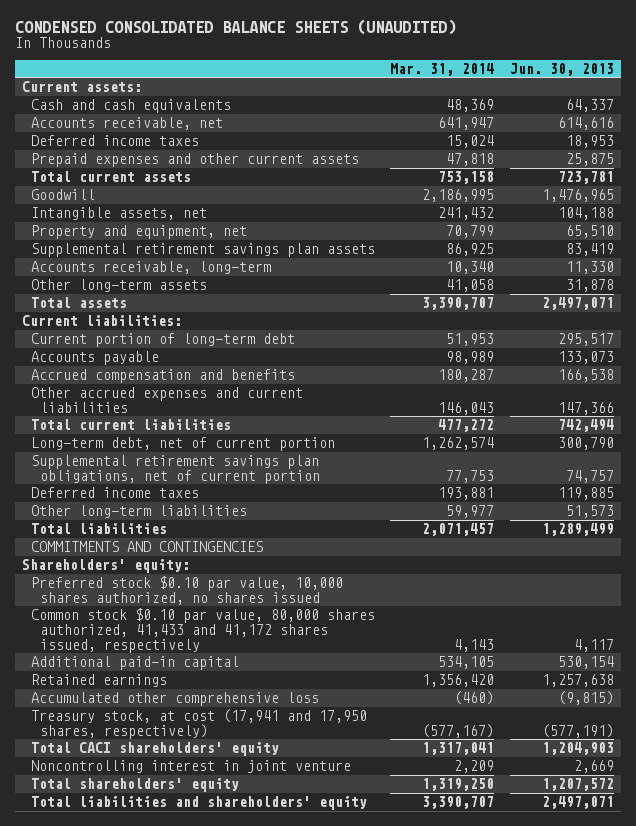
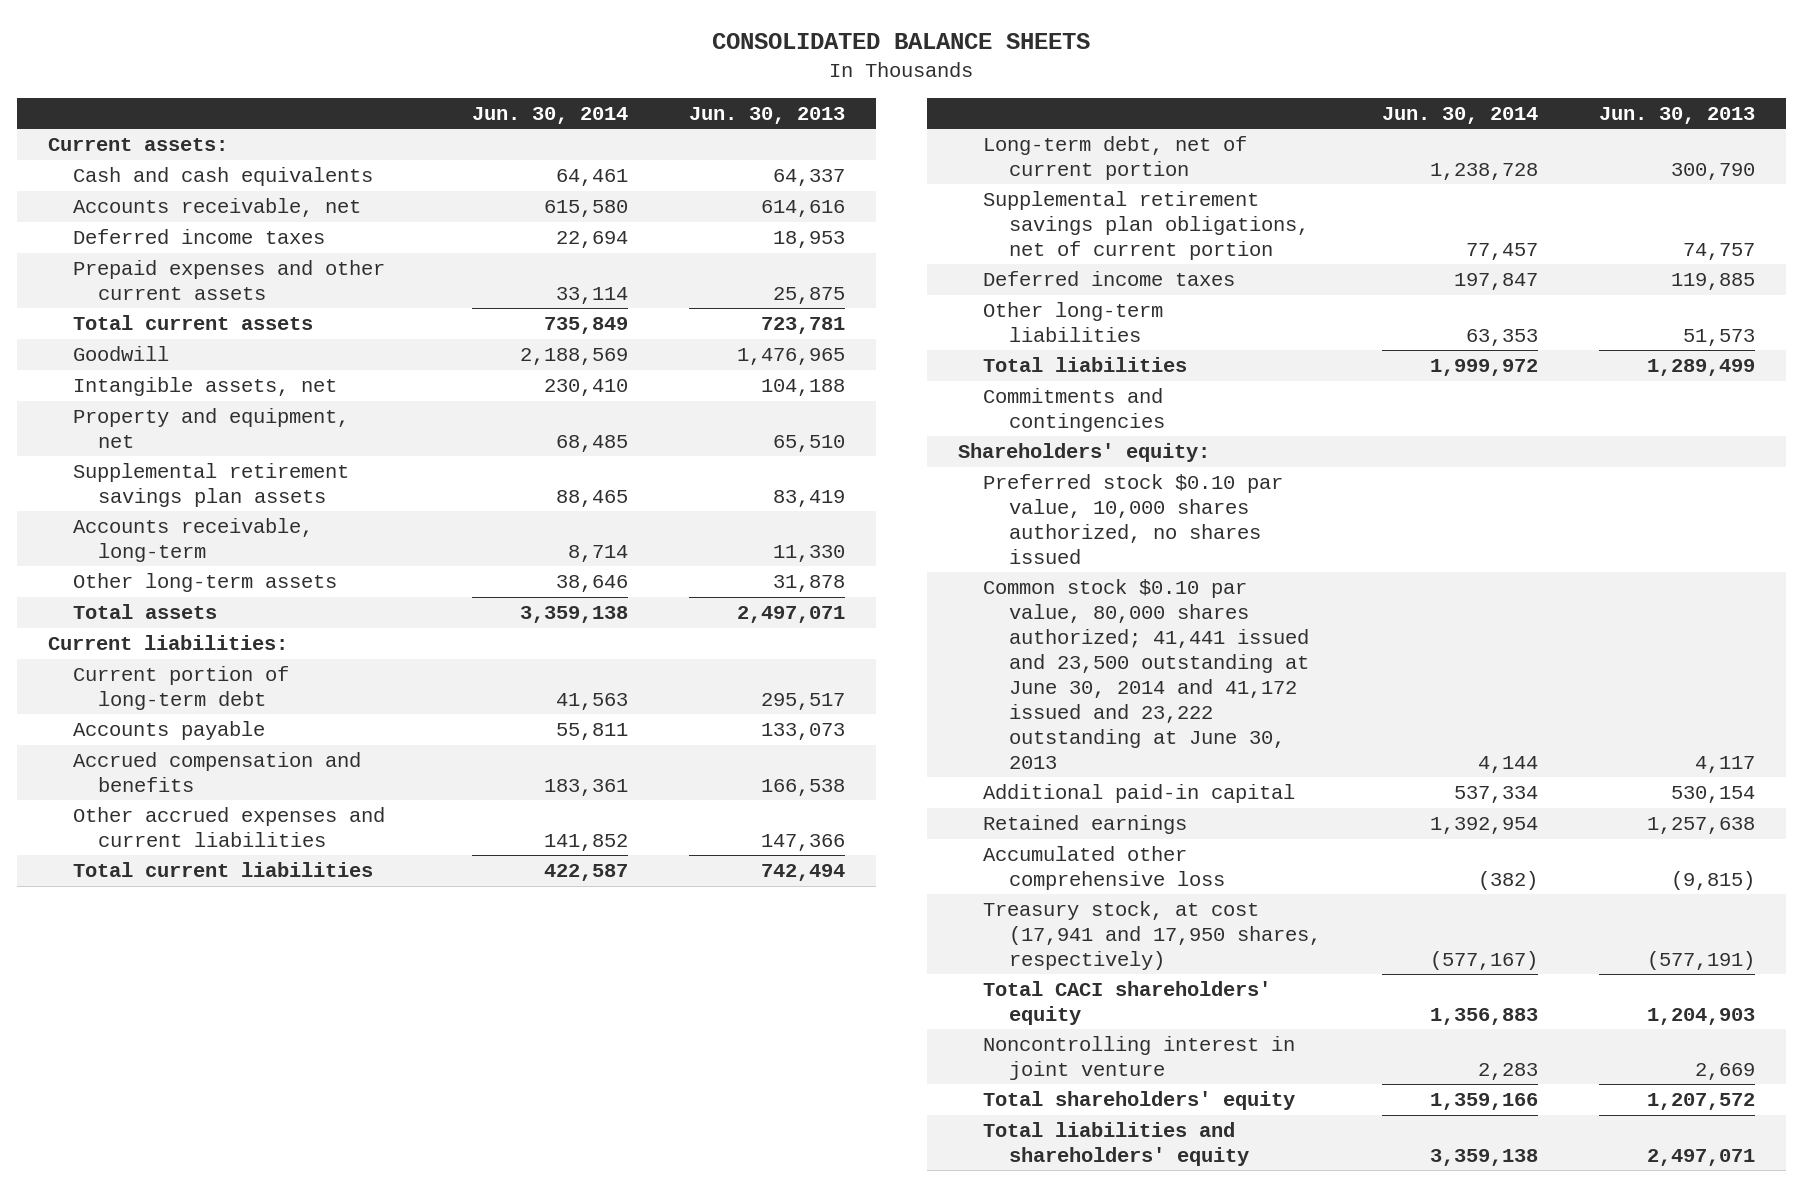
[14,18,456,35] CONDENSED CONSOLIDATED BALANCE SHEETS (UNAUDITED) -> [712,33,1091,50] CONSOLIDATED BALANCE SHEETS
[390,62,495,76] Mar. 31, 2014 -> none
none -> [471,106,628,124] Jun. 30, 2014
[31,541,264,553] COMMITMENTS AND CONTINGENCIES -> [983,388,1165,433] Commitments and contingencies
[31,608,376,653] Common stock $0.10 par value, 80,000 shares authorized, 41,433 and 41,172 shares issued, respectively -> [983,579,1309,769] Common stock $0.10 par value, 80,000 shares authorized; 41,441 issued and 23,500 outstanding at June 30, 2014 and 41,172 issued and 23,222 outstanding at June 30, 2013

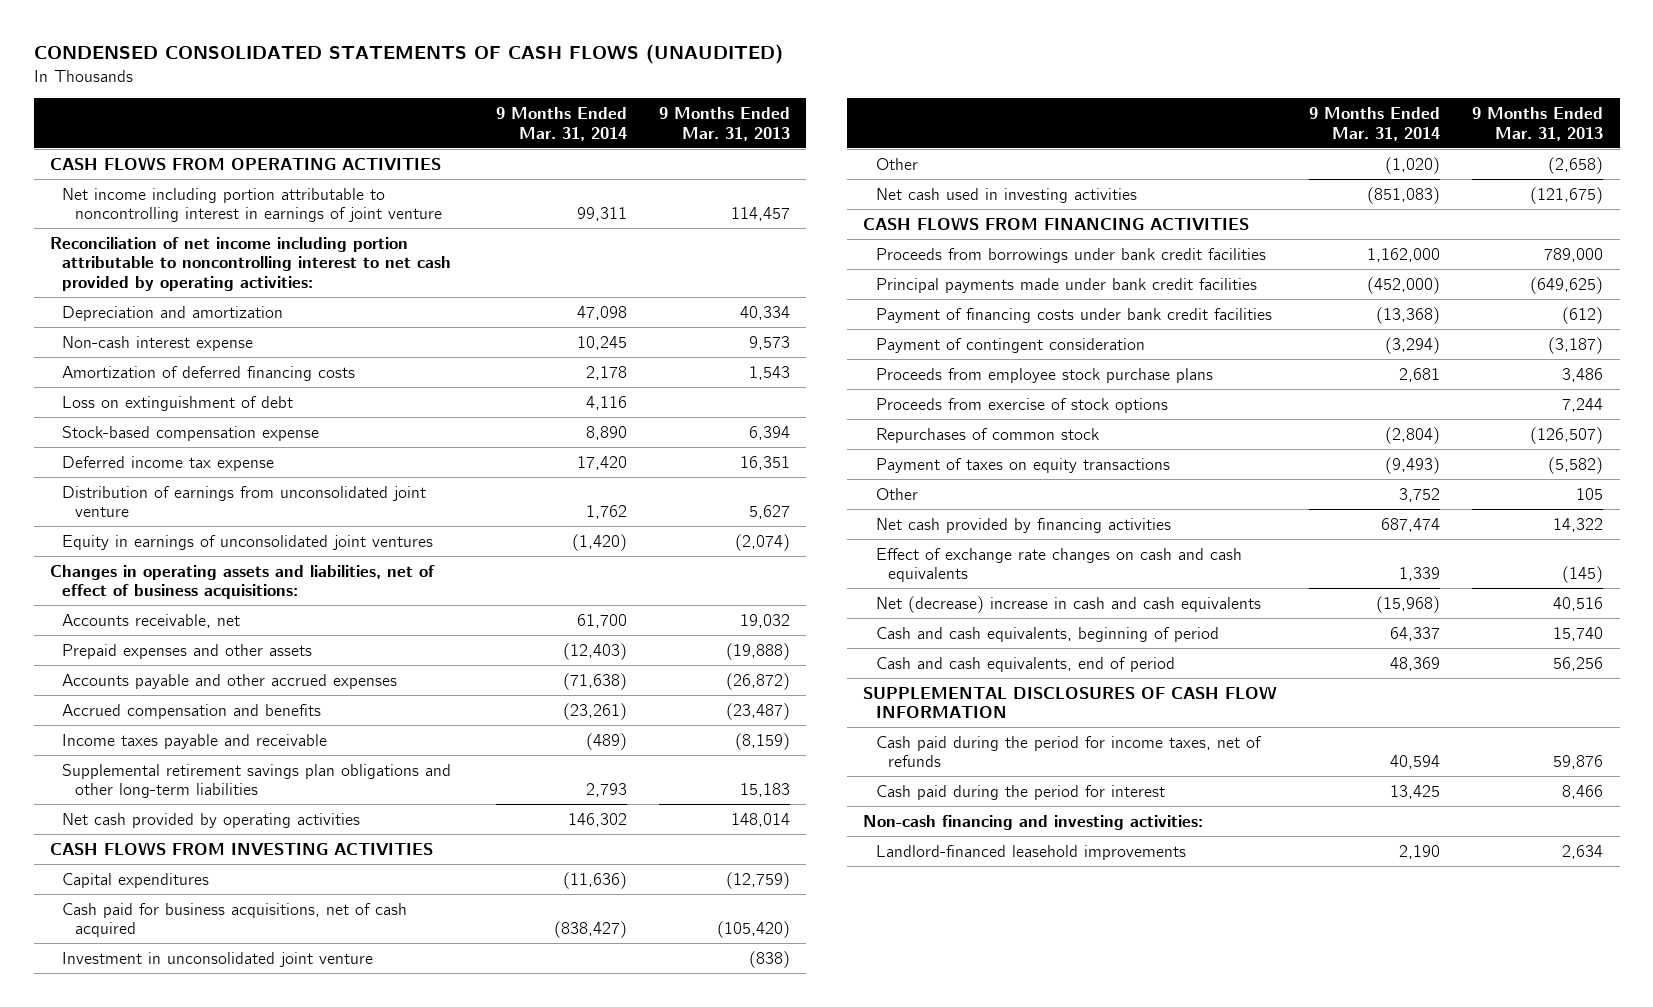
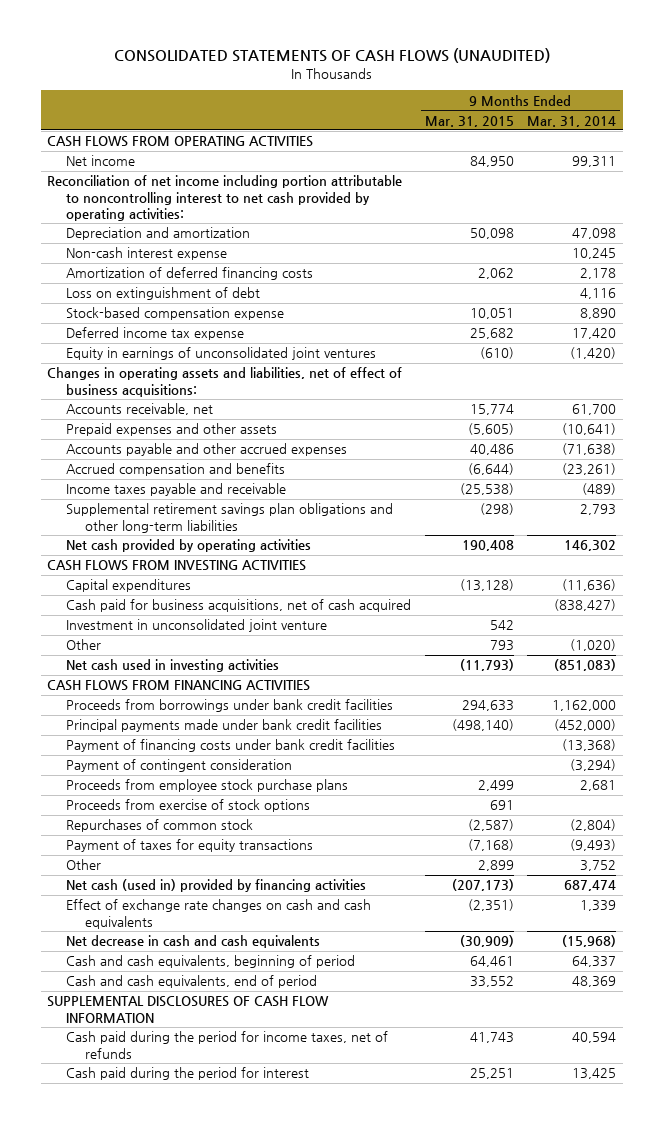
[33,44,783,65] CONDENSED CONSOLIDATED STATEMENTS OF CASH FLOWS (UNAUDITED) -> [113,48,550,64] CONSOLIDATED STATEMENTS OF CASH FLOWS (UNAUDITED)
[658,106,790,141] 9 Months Ended Mar. 31, 2013 -> none
none -> [424,115,514,127] Mar. 31, 2015
[62,187,442,223] Net income including portion attributable to noncontrolling interest in earnings of joint venture -> [66,155,136,167] Net income
[62,485,427,518] Distribution of earnings from unconsolidated joint venture -> none
[562,642,627,660] (12,403) -> [562,423,617,436] (10,641)
[875,457,1170,473] Payment of taxes on equity transactions -> [66,839,314,853] Payment of taxes for equity transactions
[875,517,1171,533] Net cash provided by financing activities -> [66,879,367,893] Net cash (used in) provided by financing activities
[875,595,1261,613] Net (decrease) increase in cash and cash equivalents -> [66,935,321,949] Net decrease in cash and cash equivalents
[863,814,1204,830] Non-cash financing and investing activities: -> none
[875,844,1186,860] Landlord-financed leasehold improvements -> none

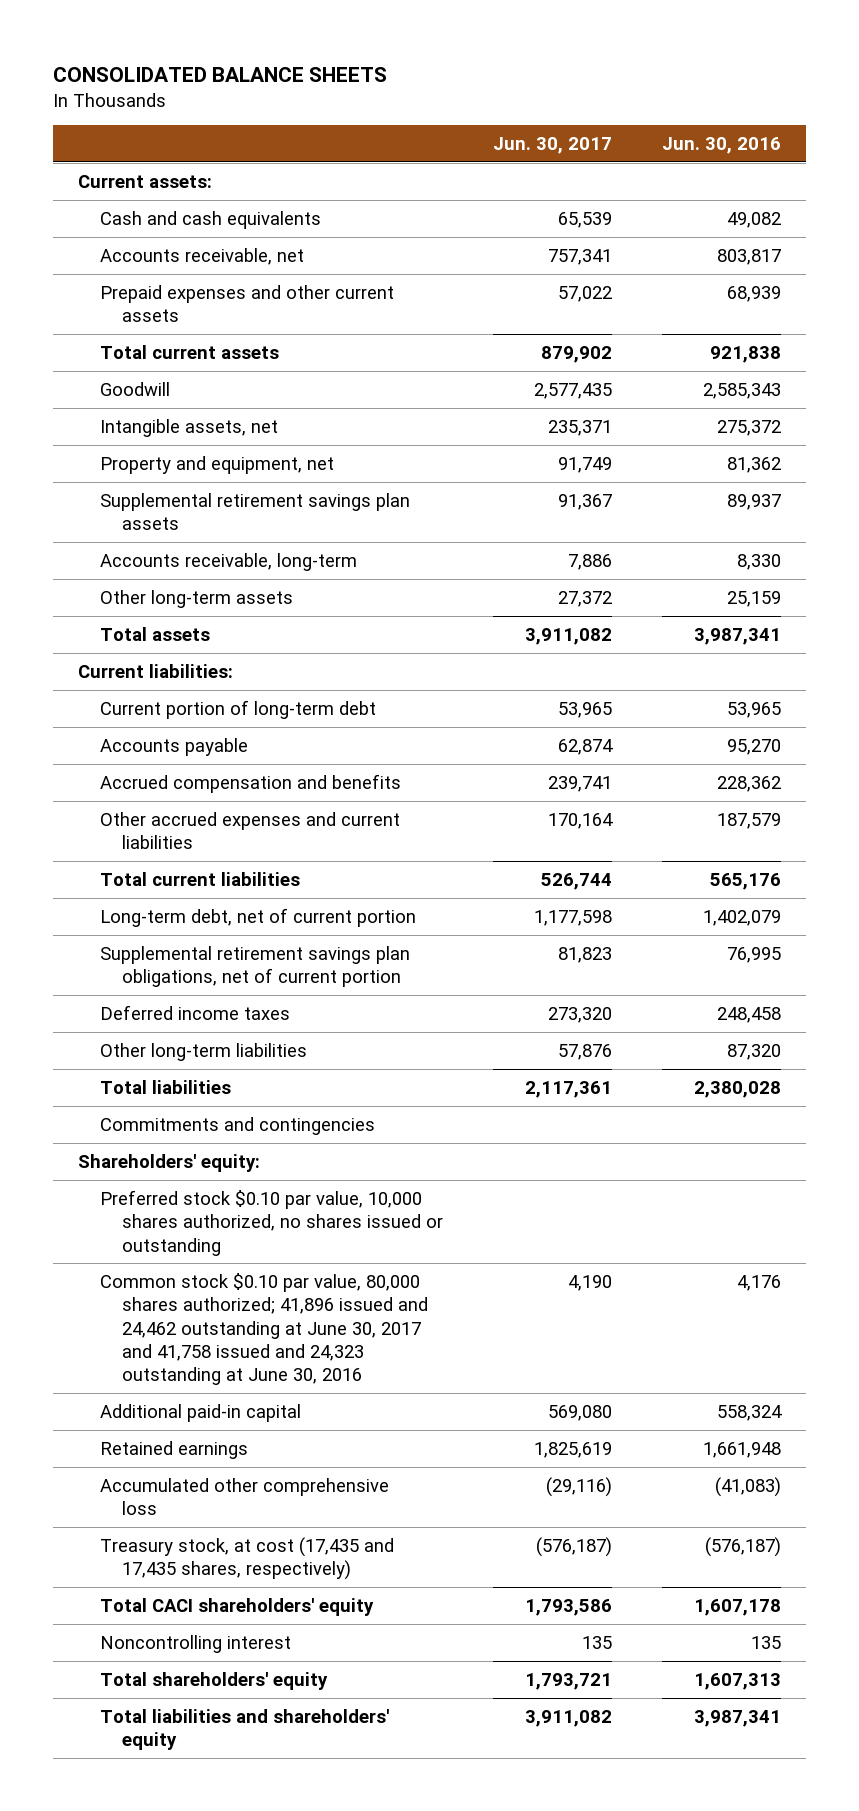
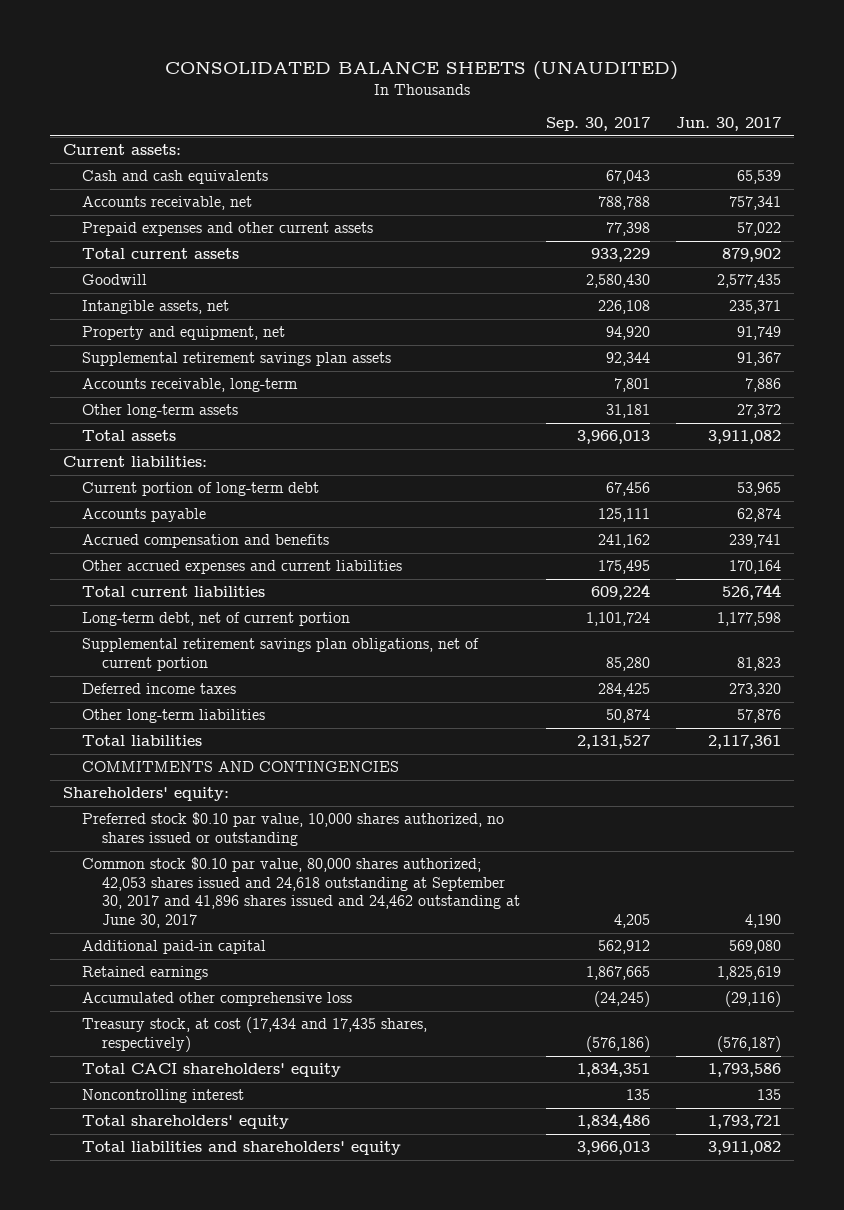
[53,66,388,82] CONSOLIDATED BALANCE SHEETS -> [164,60,678,80] CONSOLIDATED BALANCE SHEETS (UNAUDITED)
[661,136,781,154] Jun. 30, 2016 -> none
none -> [545,117,650,132] Sep. 30, 2017
[100,1116,376,1135] Commitments and contingencies -> [82,761,400,773] COMMITMENTS AND CONTINGENCIES
[100,1272,429,1386] Common stock $0.10 par value, 80,000 shares authorized; 41,896 issued and 24,462 outstanding at June 30, 2017 and 41,758 issued and 24,323 outstanding at June 30, 2016 -> [82,857,521,929] Common stock $0.10 par value, 80,000 shares authorized; 42,053 shares issued and 24,618 outstanding at September 30, 2017 and 41,896 shares issued and 24,462 outstanding at June 30, 2017
[100,1536,395,1581] Treasury stock, at cost (17,435 and 17,435 shares, respectively) -> [82,1017,428,1052] Treasury stock, at cost (17,434 and 17,435 shares, respectively)

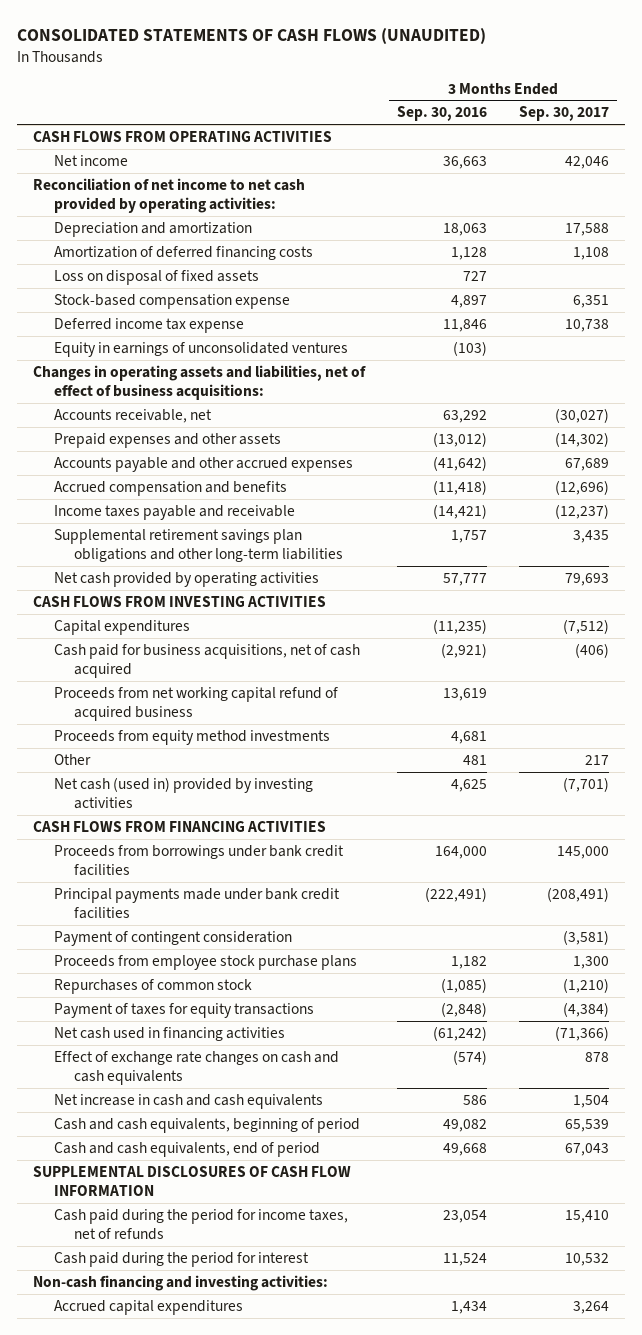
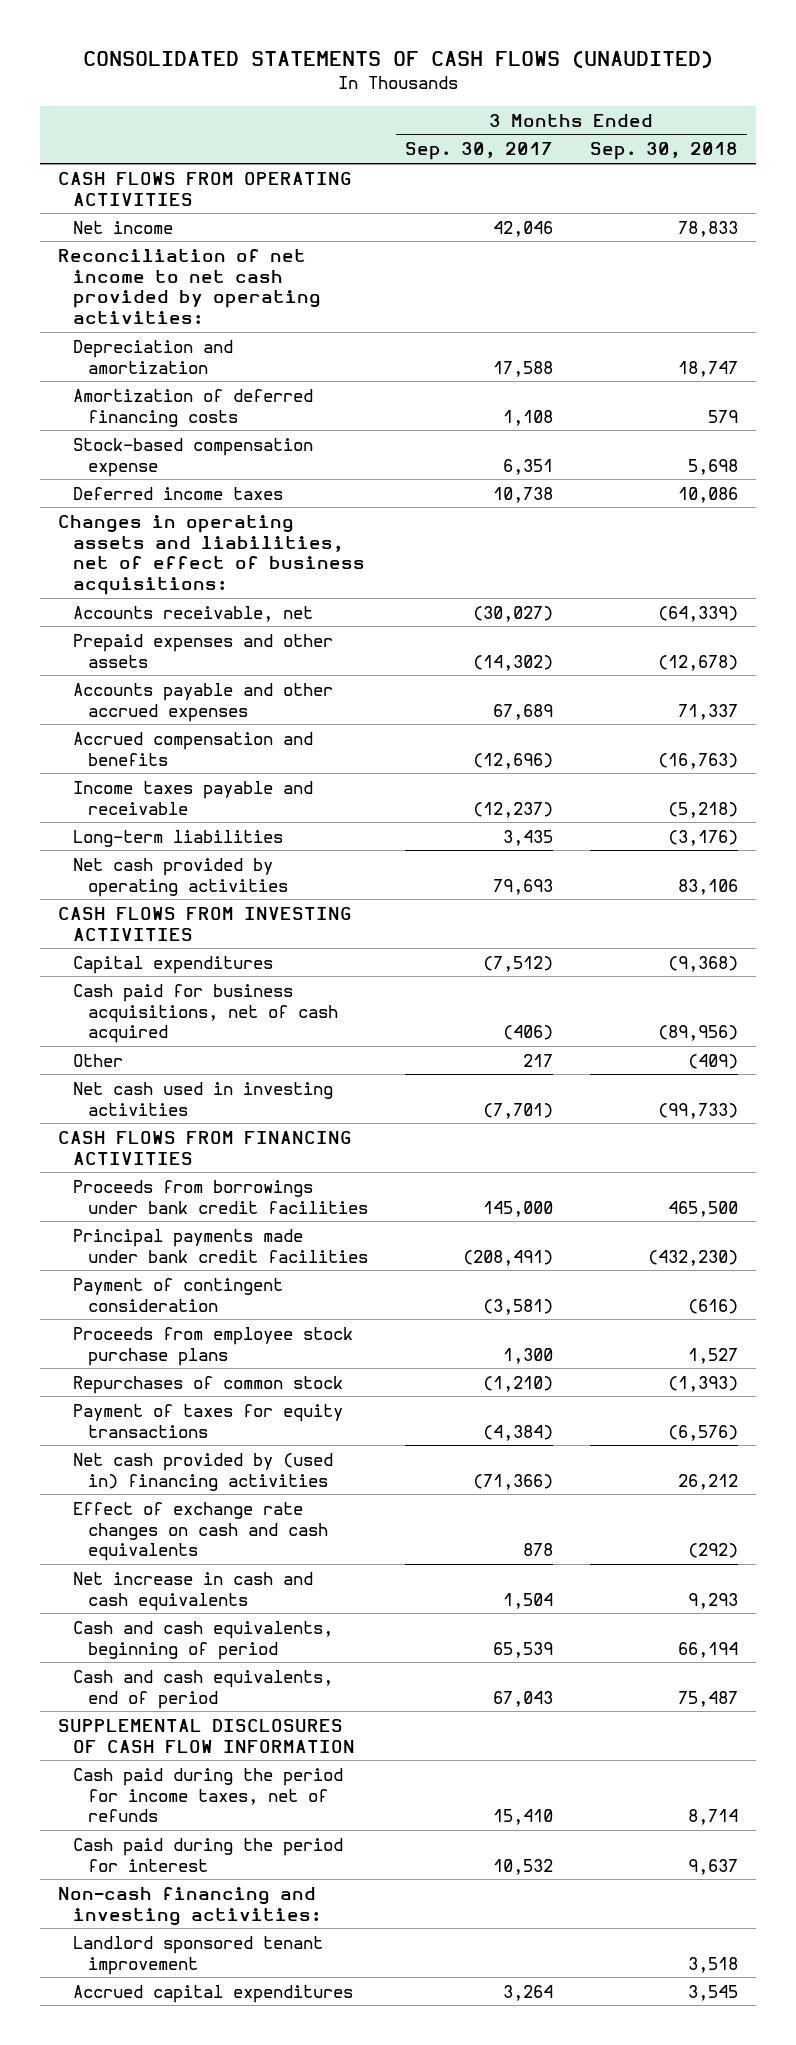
[397,106,488,122] Sep. 30, 2016 -> none
none -> [589,142,738,161] Sep. 30, 2018
[53,269,259,285] Loss on disposal of fixed assets -> none
[53,341,348,357] Equity in earnings of unconsolidated ventures -> none
[53,317,244,333] Deferred income tax expense -> [73,486,284,500] Deferred income taxes
[53,528,344,562] Supplemental retirement savings plan obligations and other long-term liabilities -> [73,829,284,847] Long-term liabilities
[53,686,338,721] Proceeds from net working capital refund of acquired business -> none
[53,729,330,745] Proceeds from equity method investments -> none
[53,776,313,809] Net cash (used in) provided by investing activities -> [73,1081,334,1116] Net cash used in investing activities
[53,1026,285,1041] Net cash used in financing activities -> [73,1452,334,1491] Net cash provided by (used in) financing activities
none -> [73,1935,324,1975] Landlord sponsored tenant improvement

